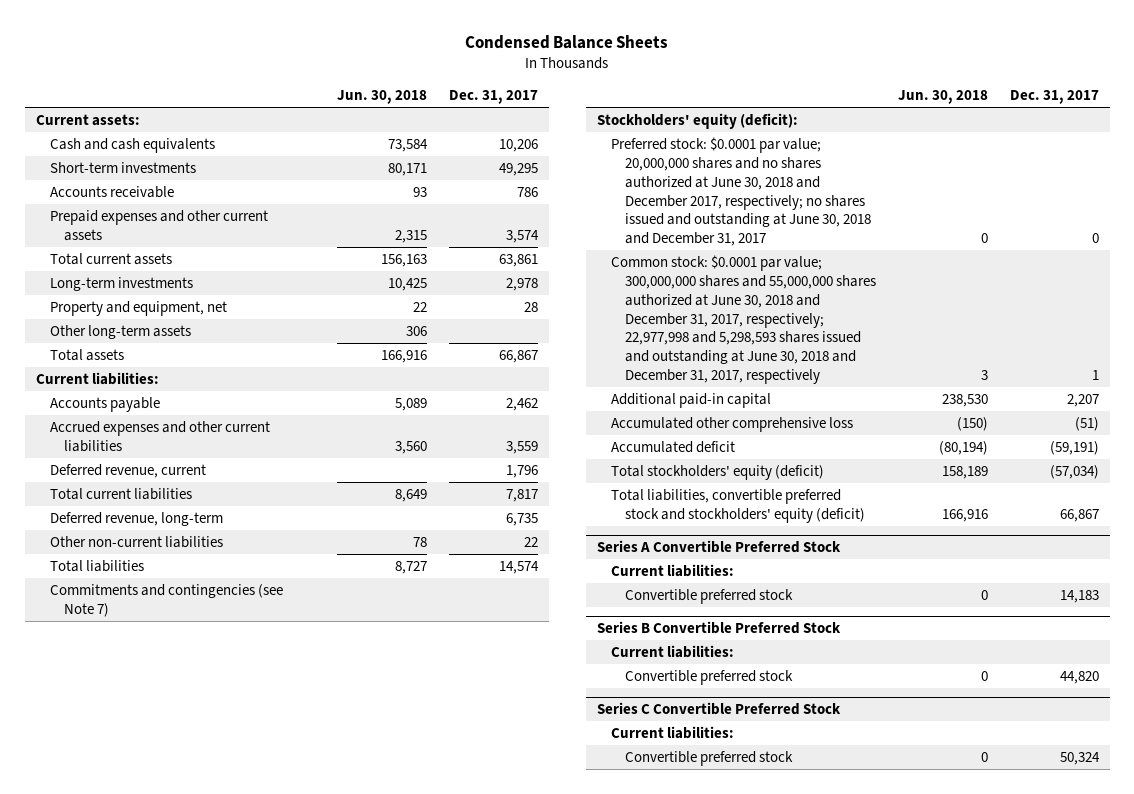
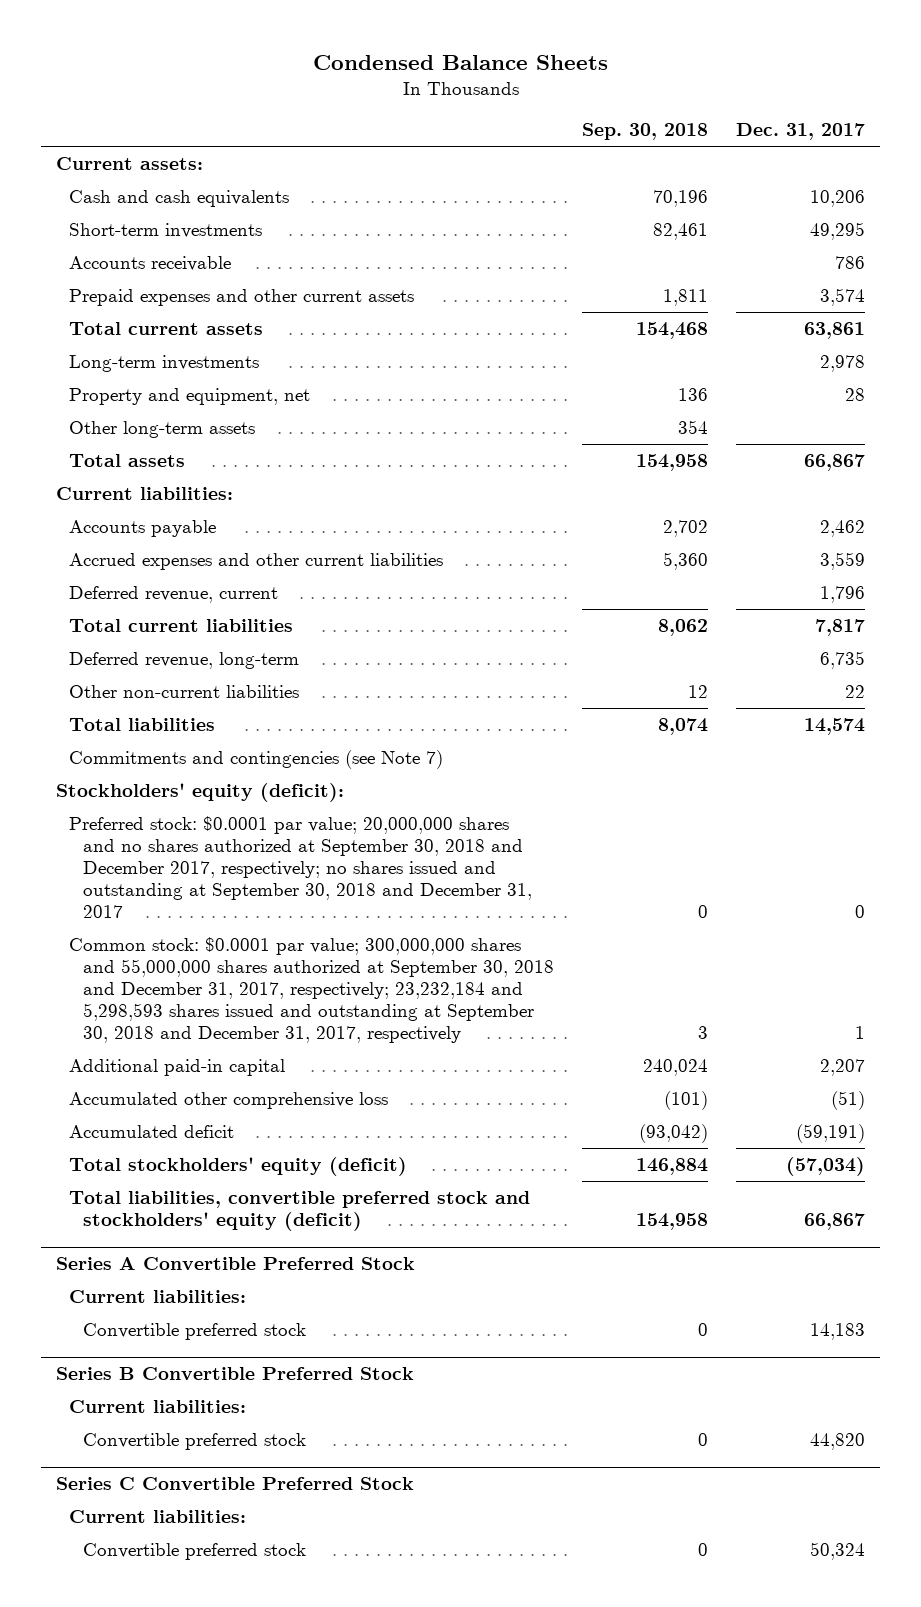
[336,89,427,104] Jun. 30, 2018 -> none
none -> [582,123,709,141] Sep. 30, 2018
[610,136,872,247] Preferred stock: $0.0001 par value; 20,000,000 shares and no shares authorized at June 30, 2018 and December 2017, respectively; no shares issued and outstanding at June 30, 2018 and December 31, 2017 -> [69,815,532,919] Preferred stock: $0.0001 par value; 20,000,000 shares and no shares authorized at September 30, 2018 and December 2017, respectively; no shares issued and outstanding at September 30, 2018 and December 31, 2017
[610,254,877,385] Common stock: $0.0001 par value; 300,000,000 shares and 55,000,000 shares authorized at June 30, 2018 and December 31, 2017, respectively; 22,977,998 and 5,298,593 shares issued and outstanding at June 30, 2018 and December 31, 2017, respectively -> [69,936,554,1044] Common stock: $0.0001 par value; 300,000,000 shares and 55,000,000 shares authorized at September 30, 2018 and December 31, 2017, respectively; 23,232,184 and 5,298,593 shares issued and outstanding at September 30, 2018 and December 31, 2017, respectively

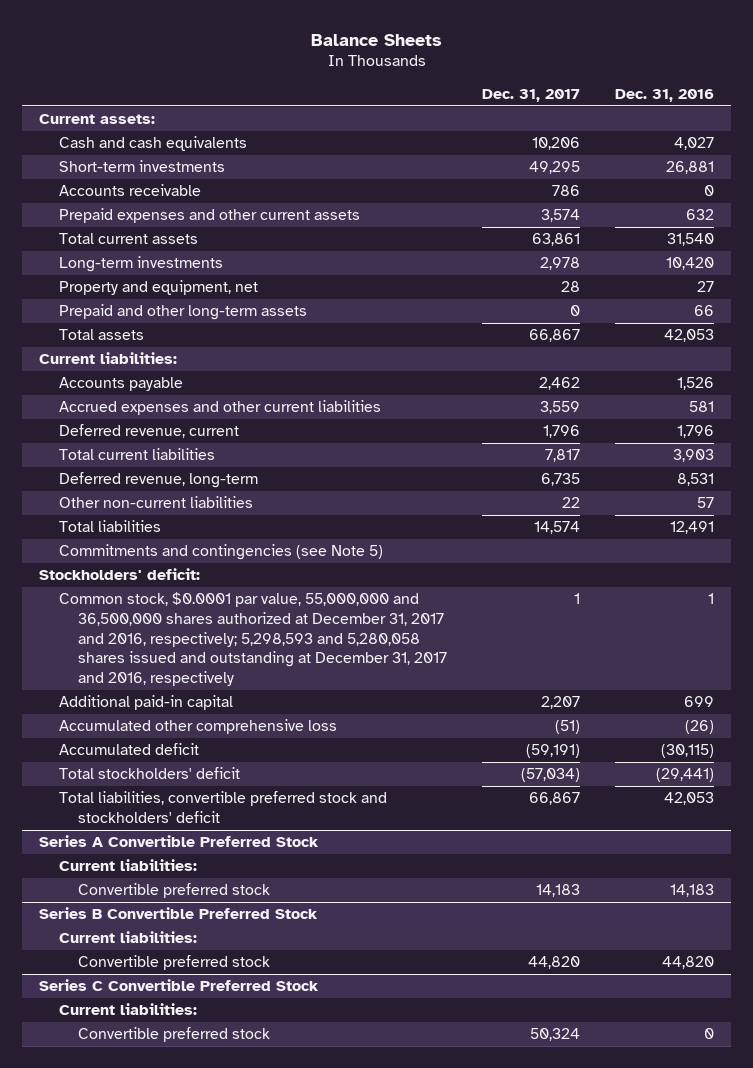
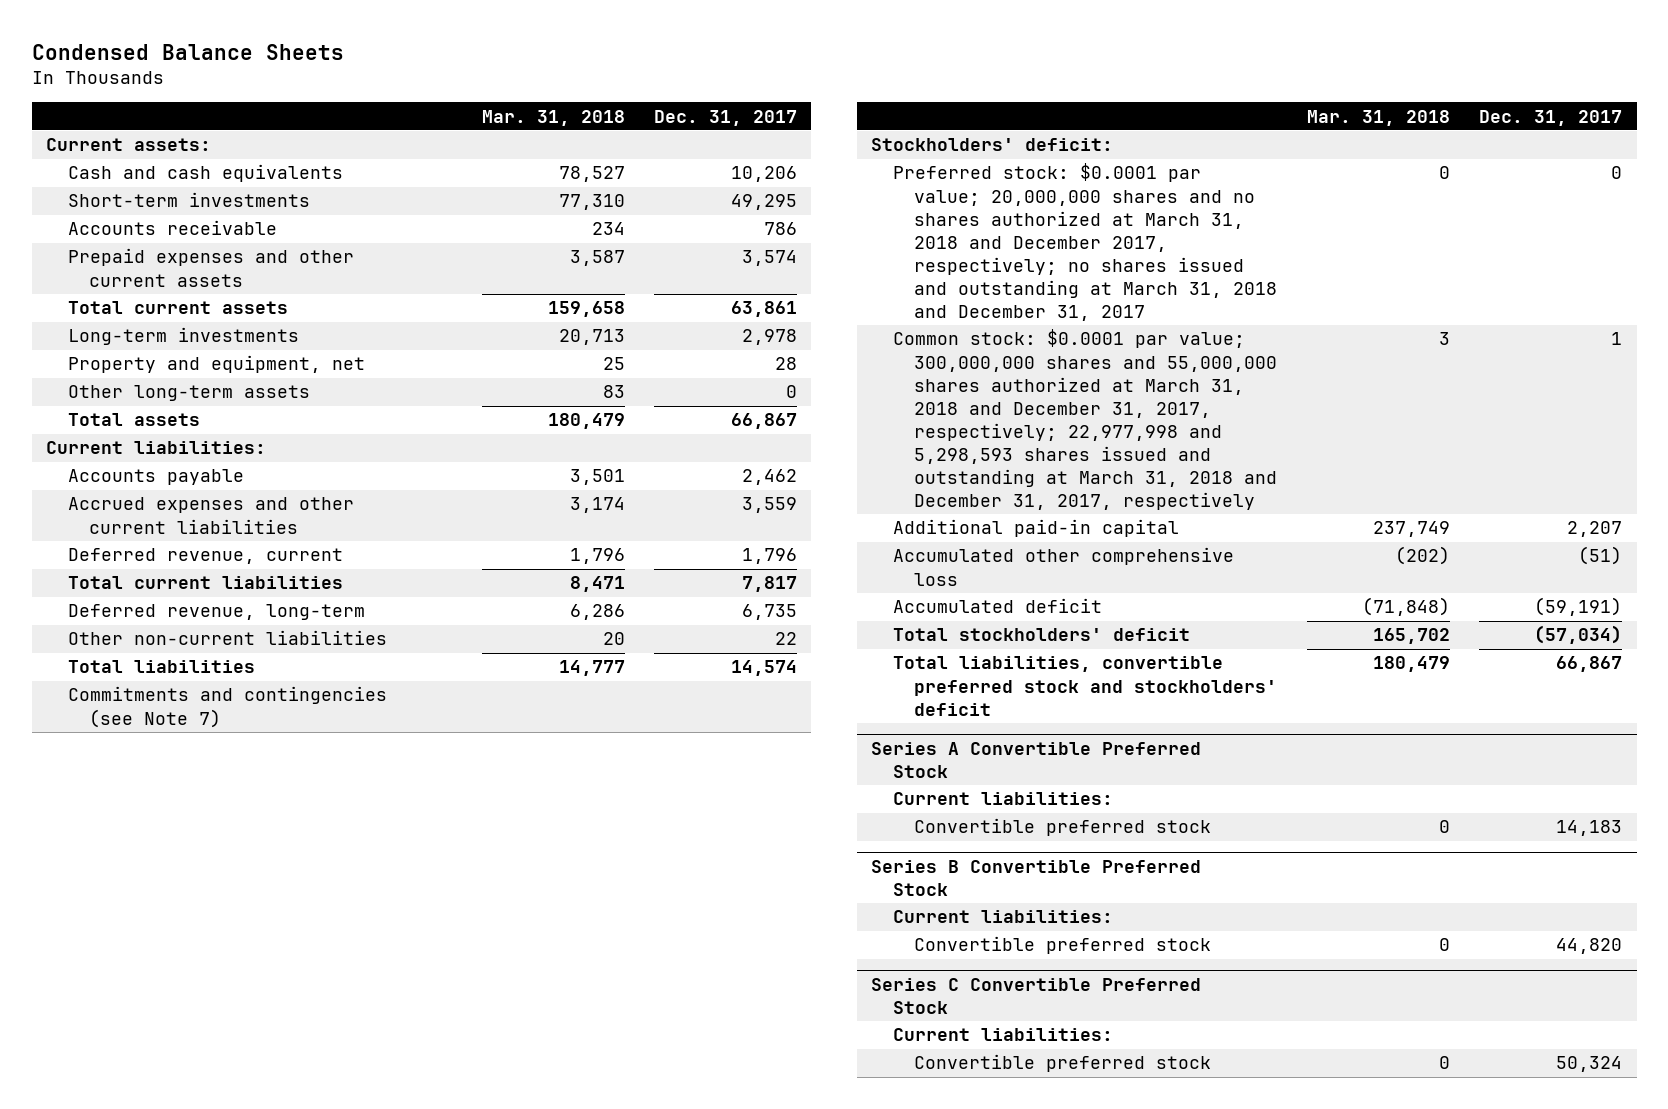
[310,33,442,46] Balance Sheets -> [31,43,344,60] Condensed Balance Sheets
[614,88,714,102] Dec. 31, 2016 -> none
none -> [481,109,625,126] Mar. 31, 2018
[58,304,307,321] Prepaid and other long-term assets -> [67,385,310,402] Other long-term assets
[58,544,383,561] Commitments and contingencies (see Note 5) -> [67,686,387,728] Commitments and contingencies (see Note 7)
none -> [892,163,1278,322] Preferred stock: $0.0001 par value; 20,000,000 shares and no shares authorized at March 31, 2018 and December 2017, respectively; no shares issued and outstanding at March 31, 2018 and December 31, 2017
[58,592,447,687] Common stock, $0.0001 par value, 55,000,000 and 36,500,000 shares authorized at December 31, 2017 and 2016, respectively; 5,298,593 and 5,280,058 shares issued and outstanding at December 31, 2017 and 2016, respectively -> [892,329,1278,511] Common stock: $0.0001 par value; 300,000,000 shares and 55,000,000 shares authorized at March 31, 2018 and December 31, 2017, respectively; 22,977,998 and 5,298,593 shares issued and outstanding at March 31, 2018 and December 31, 2017, respectively

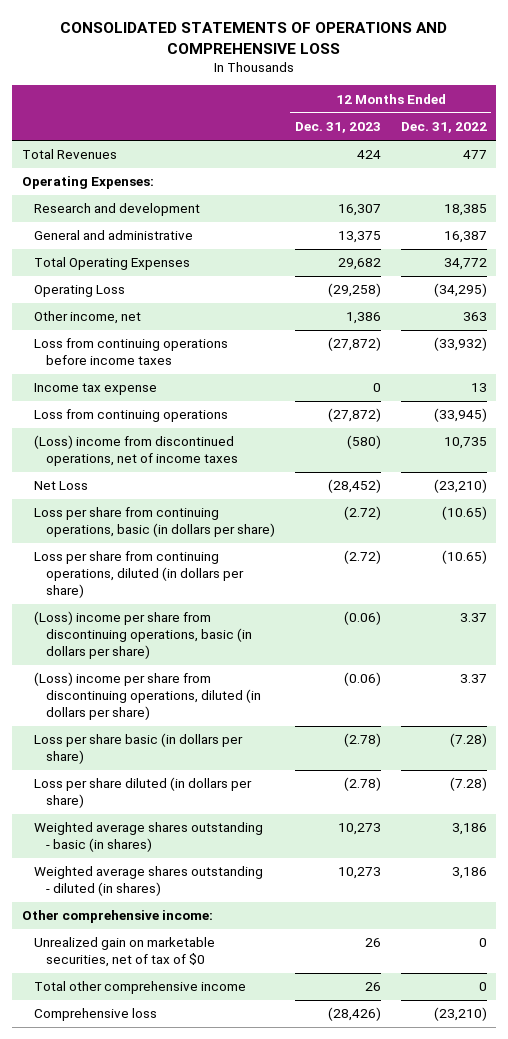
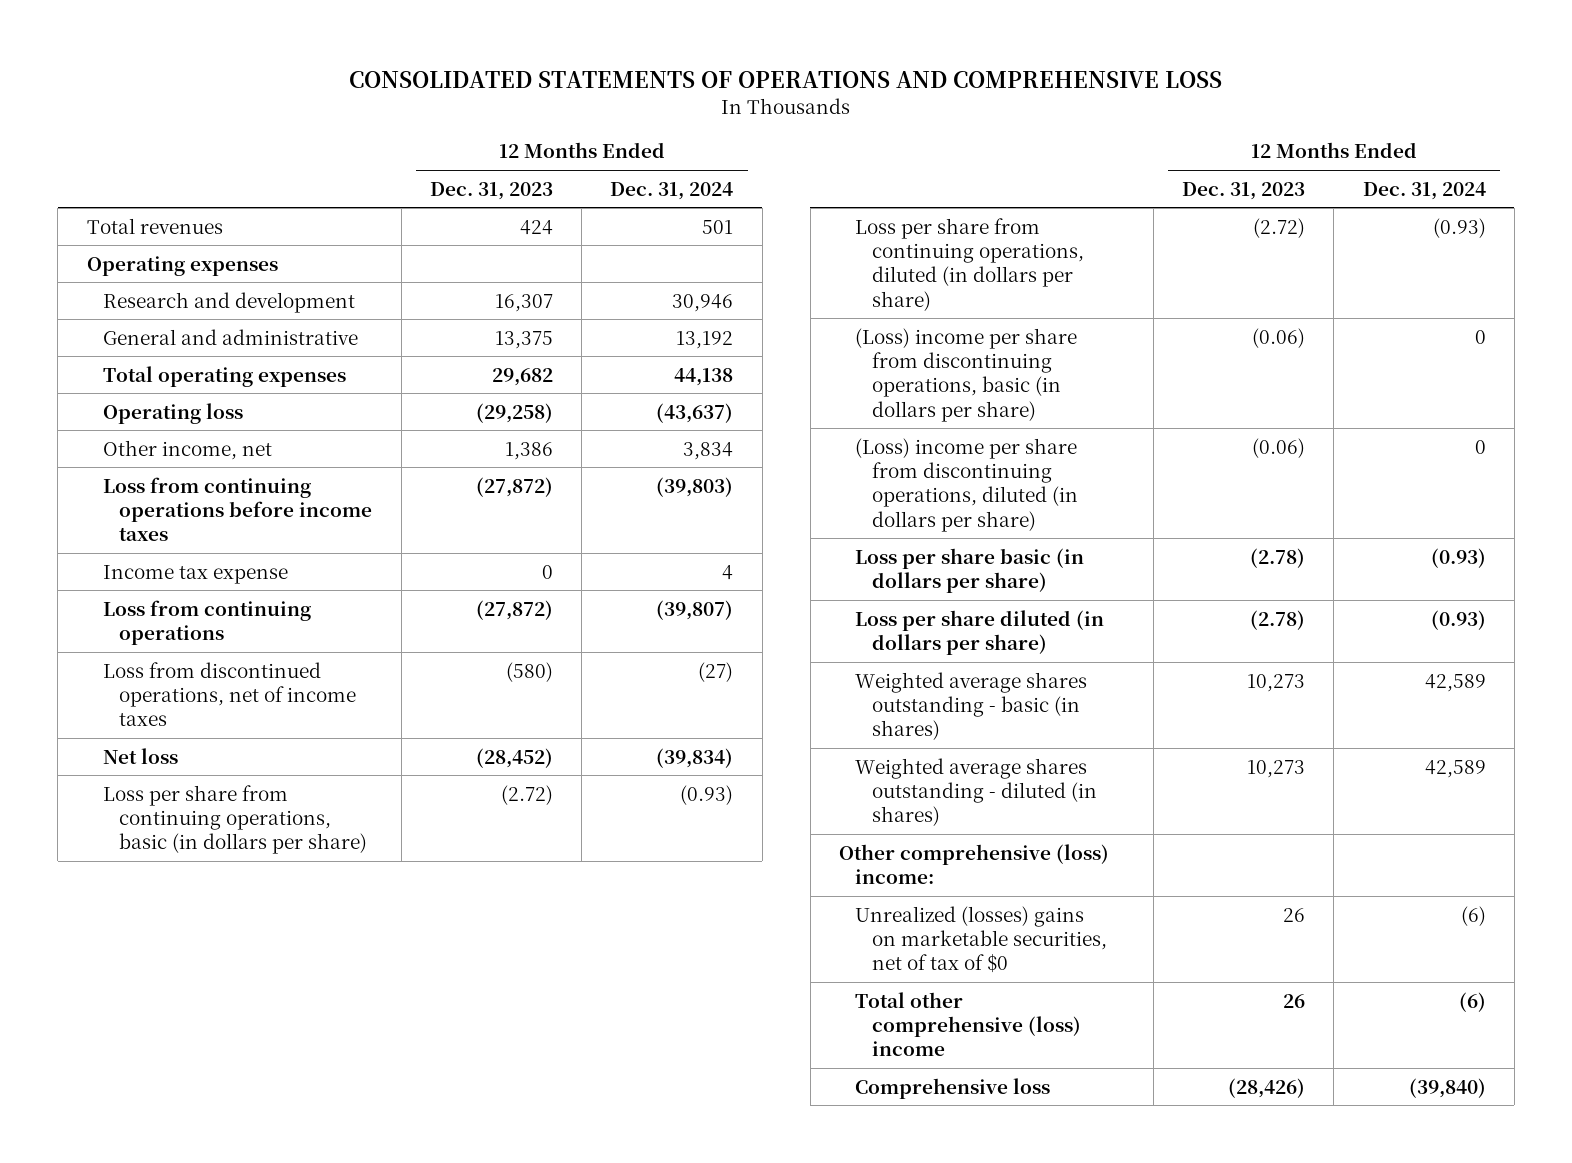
[400,122,487,134] Dec. 31, 2022 -> none
none -> [610,181,734,200] Dec. 31, 2024
[21,149,117,160] Total Revenues -> [86,217,223,234] Total revenues
[21,176,154,190] Operating Expenses: -> [86,255,278,276] Operating expenses
[33,257,190,271] Total Operating Expenses -> [103,365,347,387] Total operating expenses
[33,285,125,298] Operating Loss -> [103,402,244,424] Operating loss
[33,435,238,467] (Loss) income from discontinued operations, net of income taxes -> [103,661,357,727] Loss from discontinued operations, net of income taxes
[33,481,88,491] Net Loss -> [103,747,179,764] Net loss
[21,910,213,924] Other comprehensive income: -> [838,843,1109,884] Other comprehensive (loss) income:
[33,937,215,968] Unrealized gain on marketable securities, net of tax of $0 -> [855,905,1107,974] Unrealized (losses) gains on marketable securities, net of tax of $0
[33,981,246,995] Total other comprehensive income -> [855,991,1081,1057] Total other comprehensive (loss) income

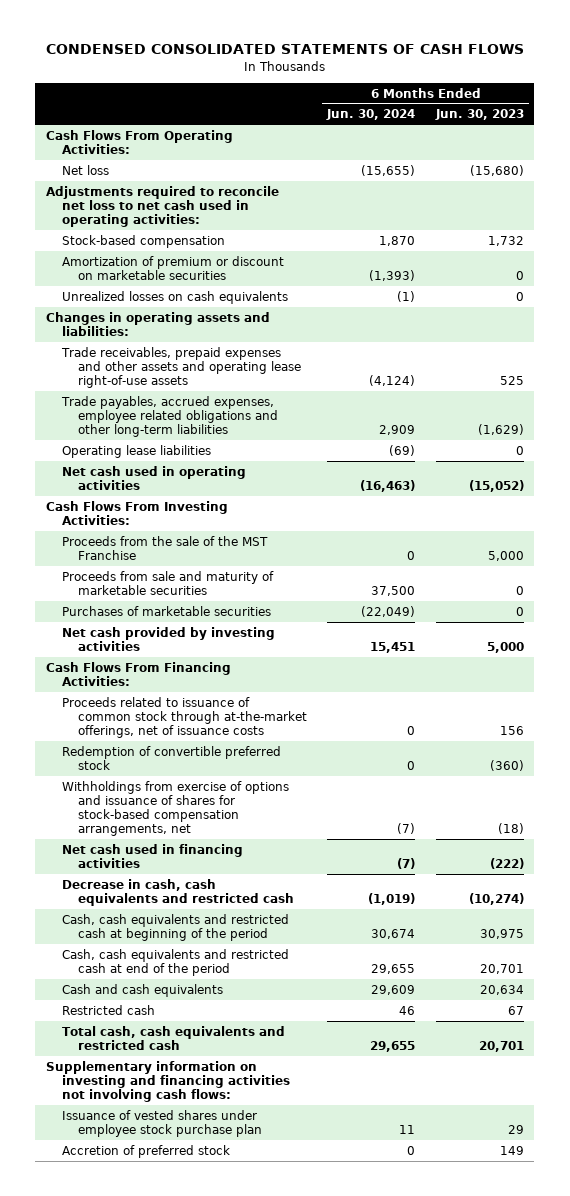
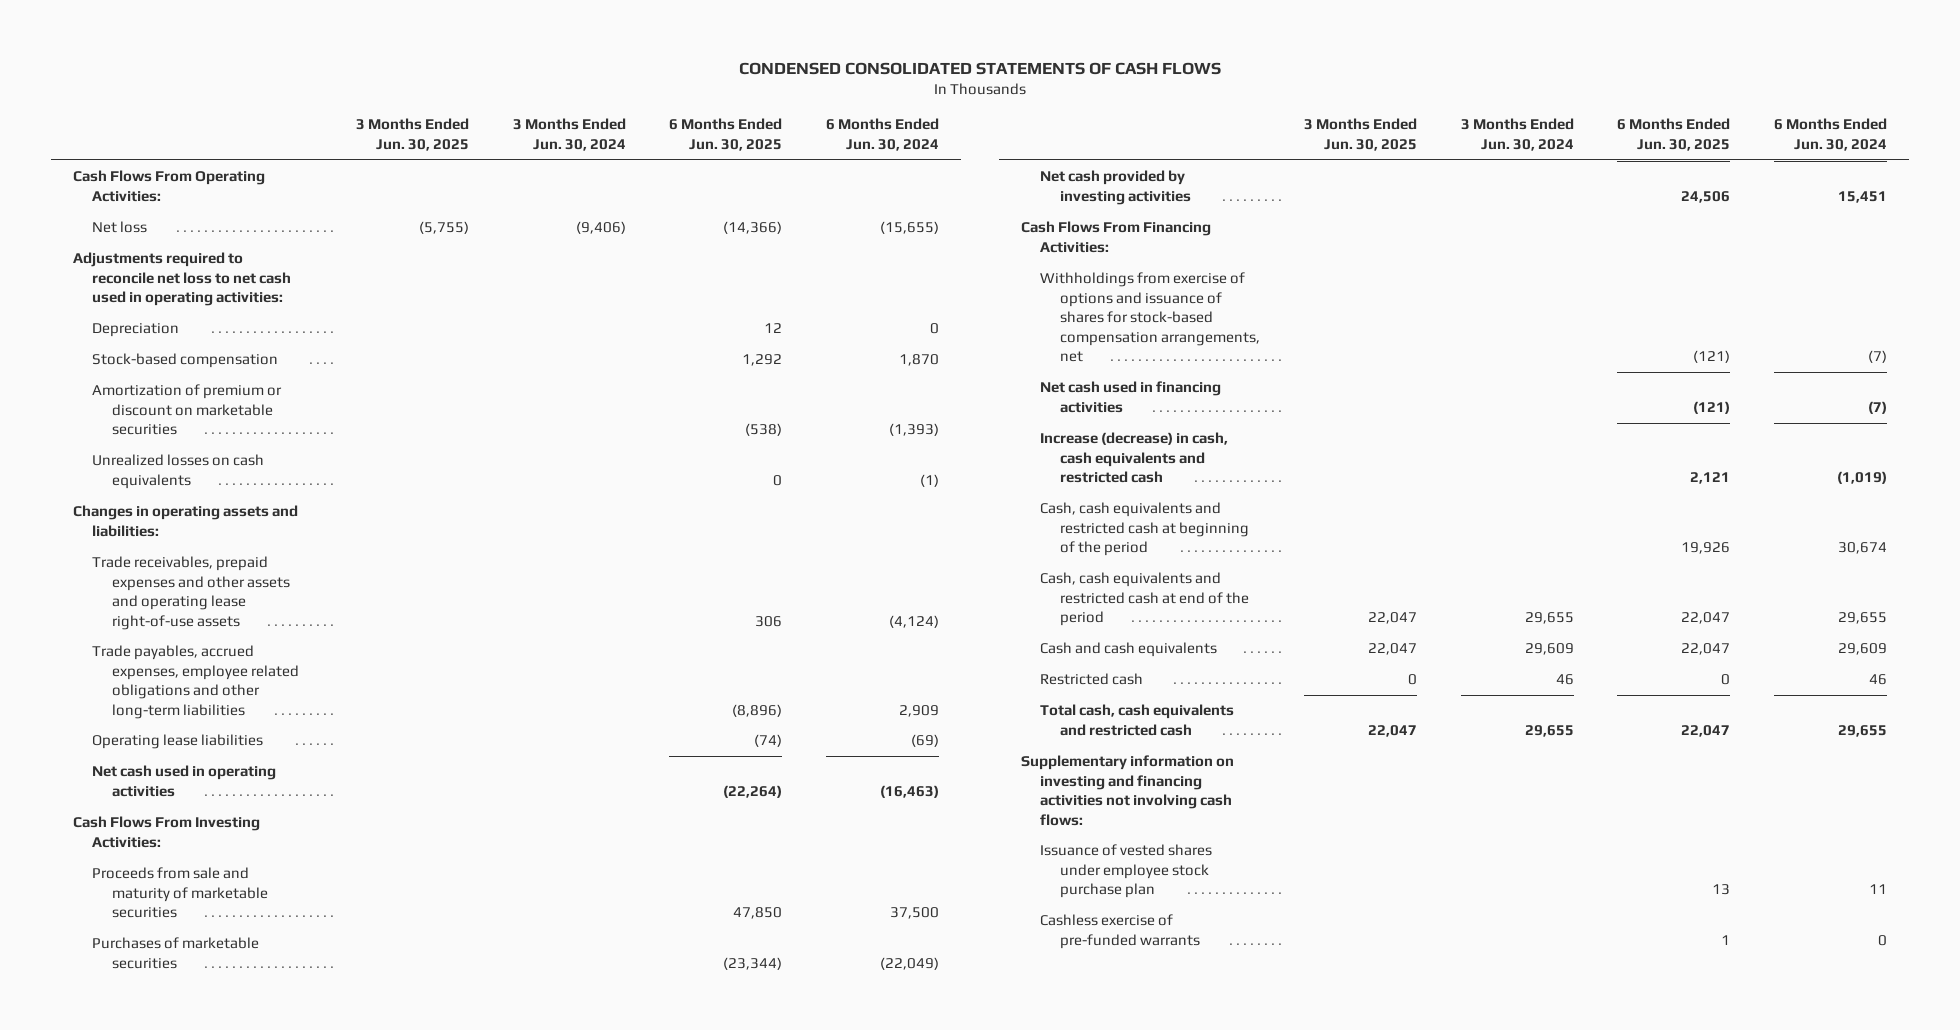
[435,109,525,121] Jun. 30, 2023 -> none
none -> [355,118,469,151] 3 Months Ended Jun. 30, 2025
none -> [512,118,626,151] 3 Months Ended Jun. 30, 2024
none -> [669,118,783,151] 6 Months Ended Jun. 30, 2025
none -> [92,323,180,338] Depreciation
[61,535,268,560] Proceeds from the sale of the MST Franchise -> none
[61,696,307,738] Proceeds related to issuance of common stock through at-the-market offerings, net of issuance costs -> none
[61,745,281,770] Redemption of convertible preferred stock -> none
[61,878,294,906] Decrease in cash, cash equivalents and restricted cash -> [1040,432,1229,484] Increase (decrease) in cash, cash equivalents and restricted cash
[61,1144,230,1158] Accretion of preferred stock -> none
none -> [1040,914,1200,949] Cashless exercise of pre-funded warrants

